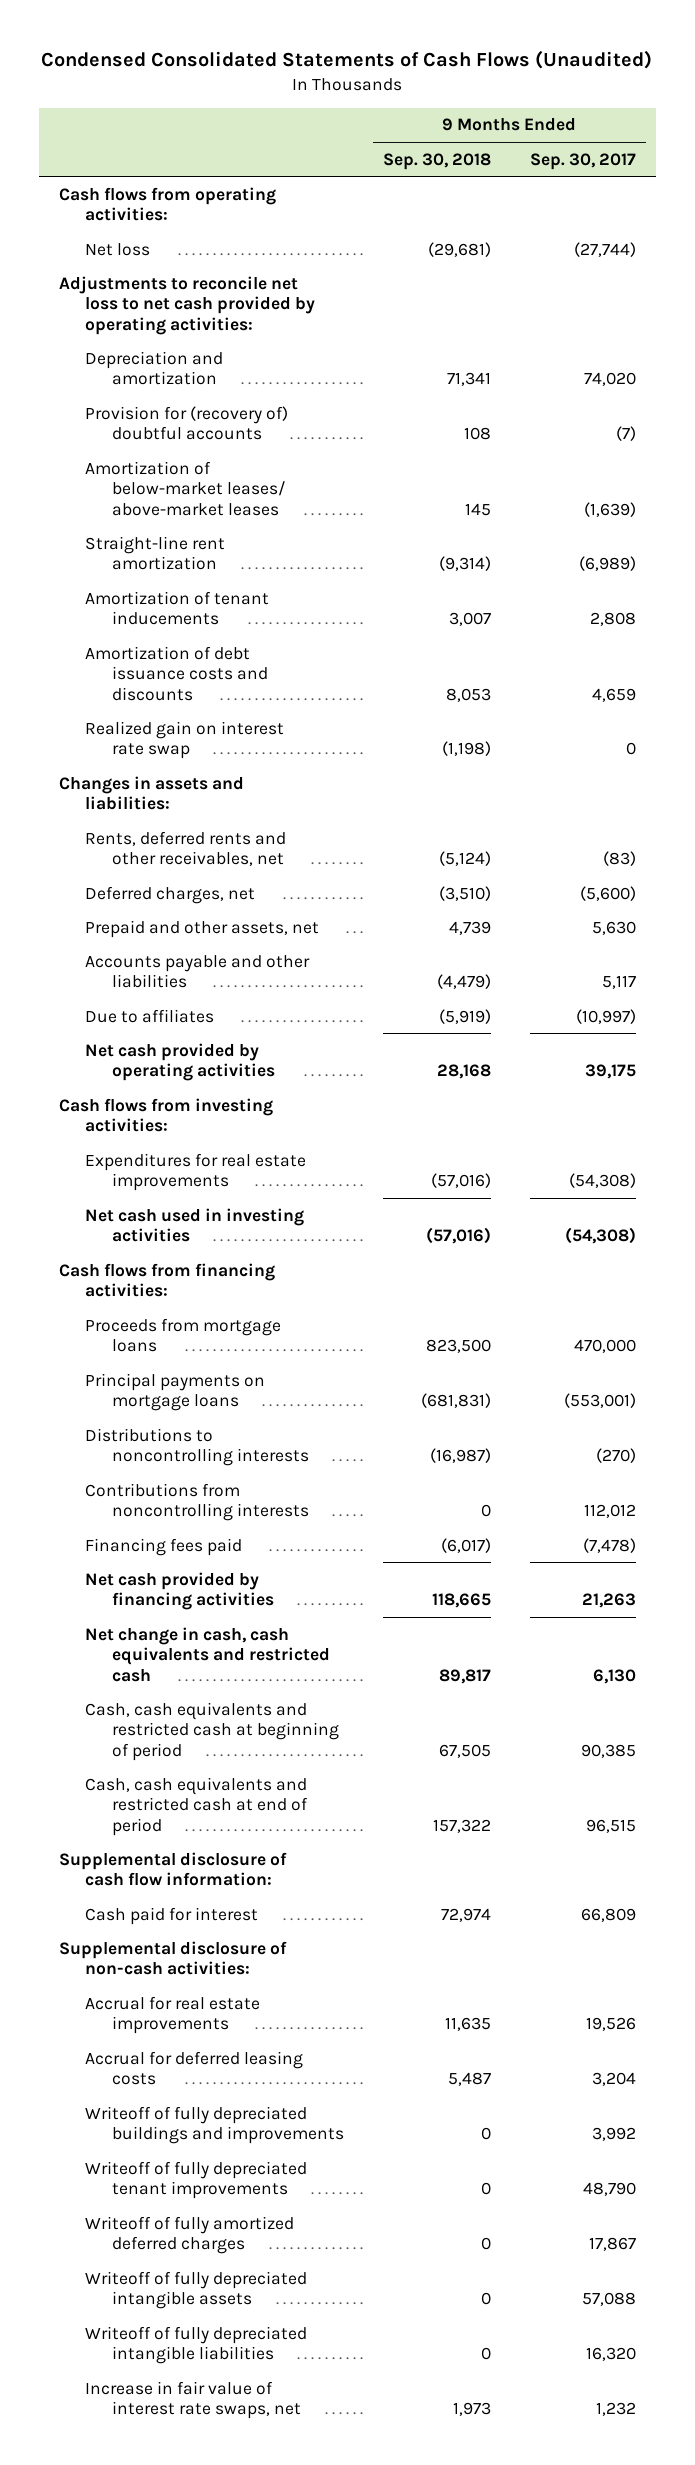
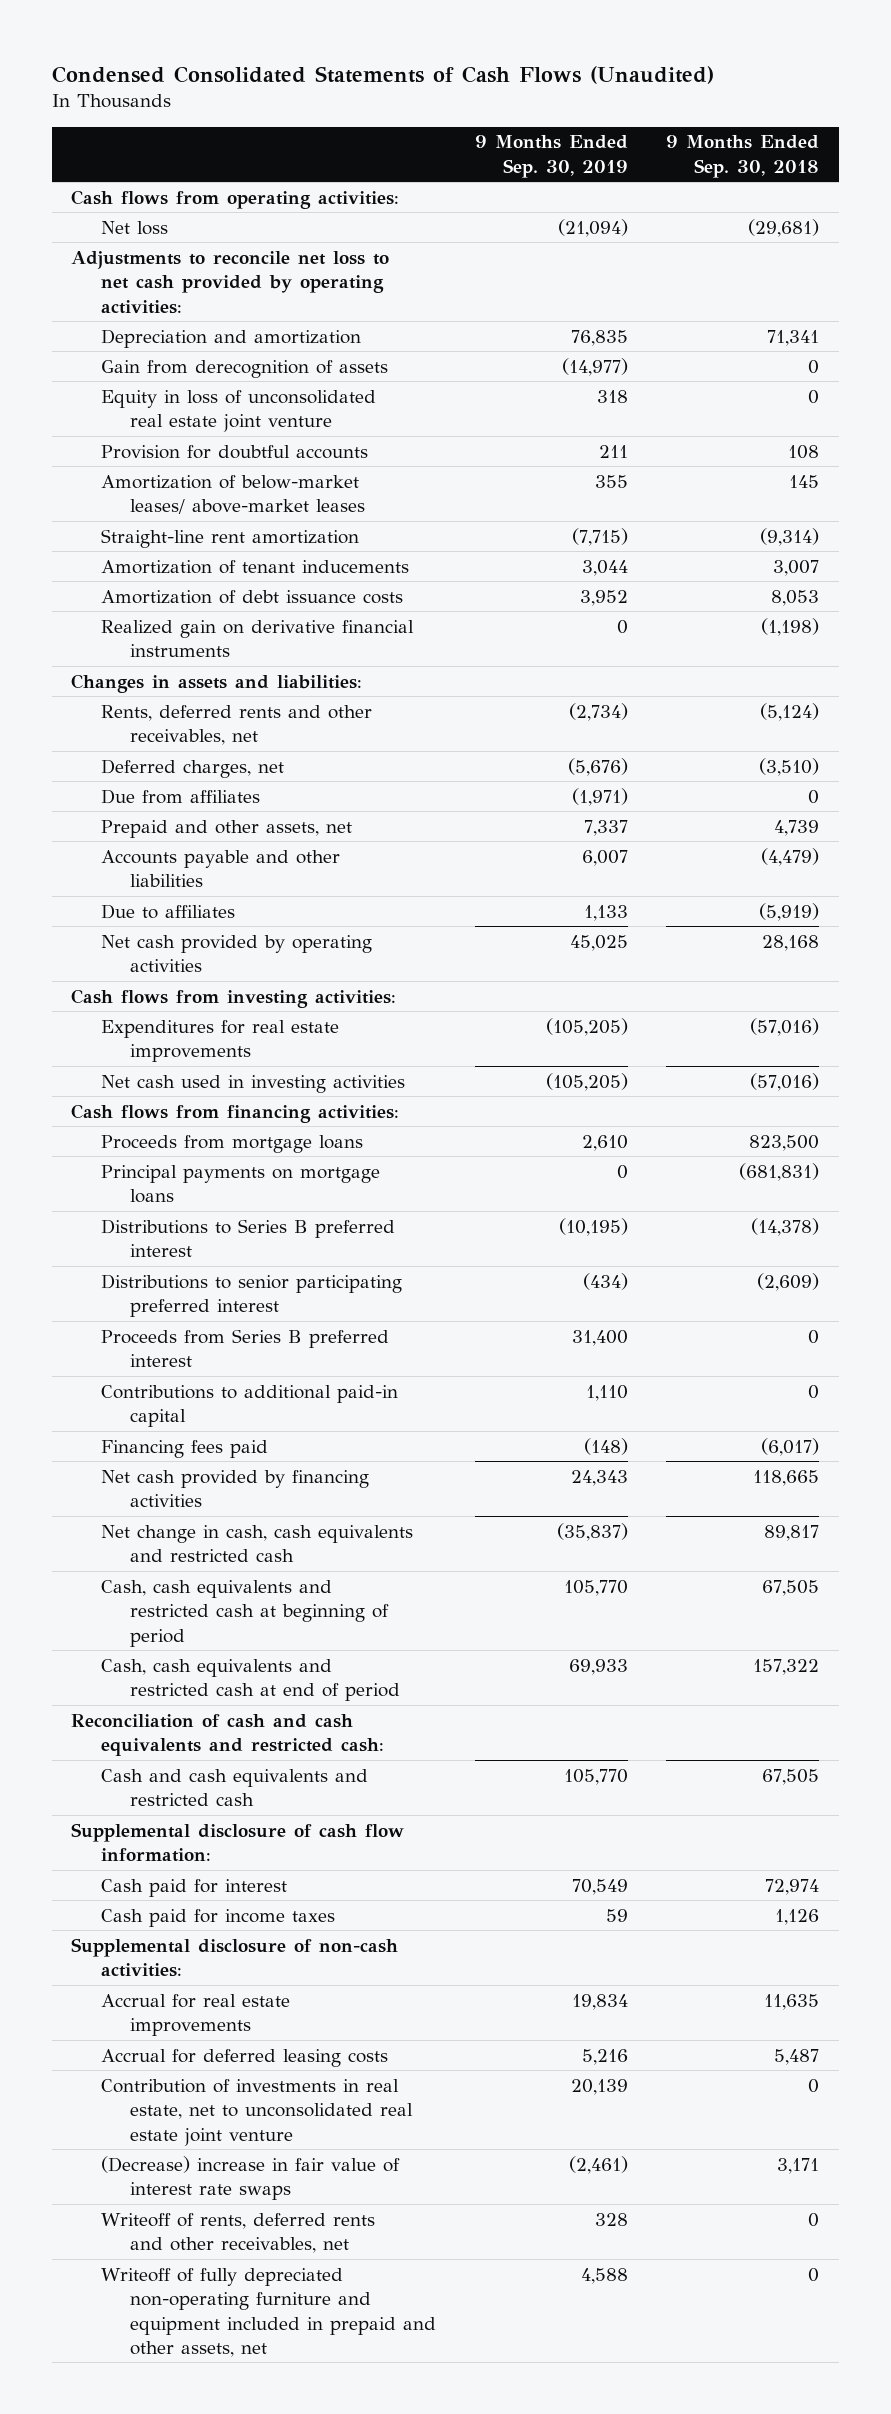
[530,152,637,170] Sep. 30, 2017 -> none
none -> [474,135,628,178] 9 Months Ended Sep. 30, 2019
none -> [100,359,388,378] Gain from derecognition of assets
none -> [100,389,376,433] Equity in loss of unconsolidated real estate joint venture
[85,405,289,441] Provision for (recovery of) doubtful accounts -> [100,444,368,459] Provision for doubtful accounts
[85,645,268,701] Amortization of debt issuance costs and discounts -> [100,589,403,604] Amortization of debt issuance costs
[85,720,285,760] Realized gain on interest rate swap -> [100,619,414,658] Realized gain on derivative financial instruments
none -> [100,788,260,804] Due from affiliates
none -> [100,1218,395,1258] Distributions to Series B preferred interest
[85,1427,309,1467] Distributions to noncontrolling interests -> [100,1273,402,1318] Distributions to senior participating preferred interest
[429,1448,491,1464] (16,987) -> [757,1272,820,1291] (2,609)
[85,1482,309,1522] Contributions from noncontrolling interests -> [100,1328,389,1368] Proceeds from Series B preferred interest
none -> [100,1384,398,1428] Contributions to additional paid-in capital
none -> [71,1713,384,1757] Reconciliation of cash and cash equivalents and restricted cash:
none -> [100,1768,368,1807] Cash and cash equivalents and restricted cash
none -> [100,1908,335,1927] Cash paid for income taxes
[85,2105,344,2145] Writeoff of fully depreciated buildings and improvements -> none
[85,2160,308,2200] Writeoff of fully depreciated tenant improvements -> none
[85,2215,295,2255] Writeoff of fully amortized deferred charges -> none
[85,2270,308,2310] Writeoff of fully depreciated intangible assets -> none
[85,2325,308,2365] Writeoff of fully depreciated intangible liabilities -> none
none -> [100,2078,413,2146] Contribution of investments in real estate, net to unconsolidated real estate joint venture
[85,2380,301,2420] Increase in fair value of interest rate swaps, net -> [100,2155,400,2201] (Decrease) increase in fair value of interest rate swaps
[452,2402,491,2417] 1,973 -> [777,2157,820,2174] 3,171
none -> [100,2212,375,2254] Writeoff of rents, deferred rents and other receivables, net
none -> [100,2267,436,2357] Writeoff of fully depreciated non-operating furniture and equipment included in prepaid and other assets, net

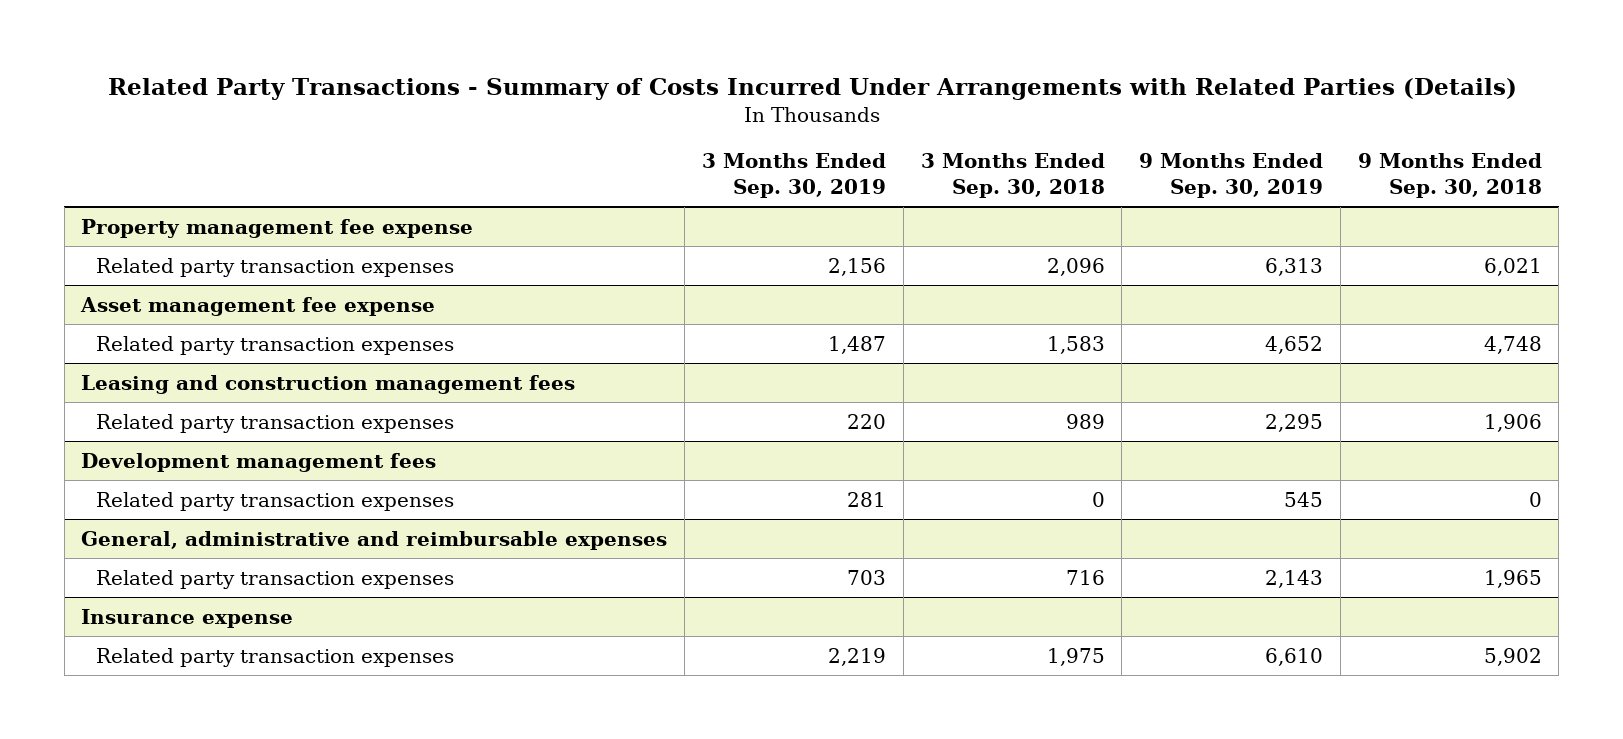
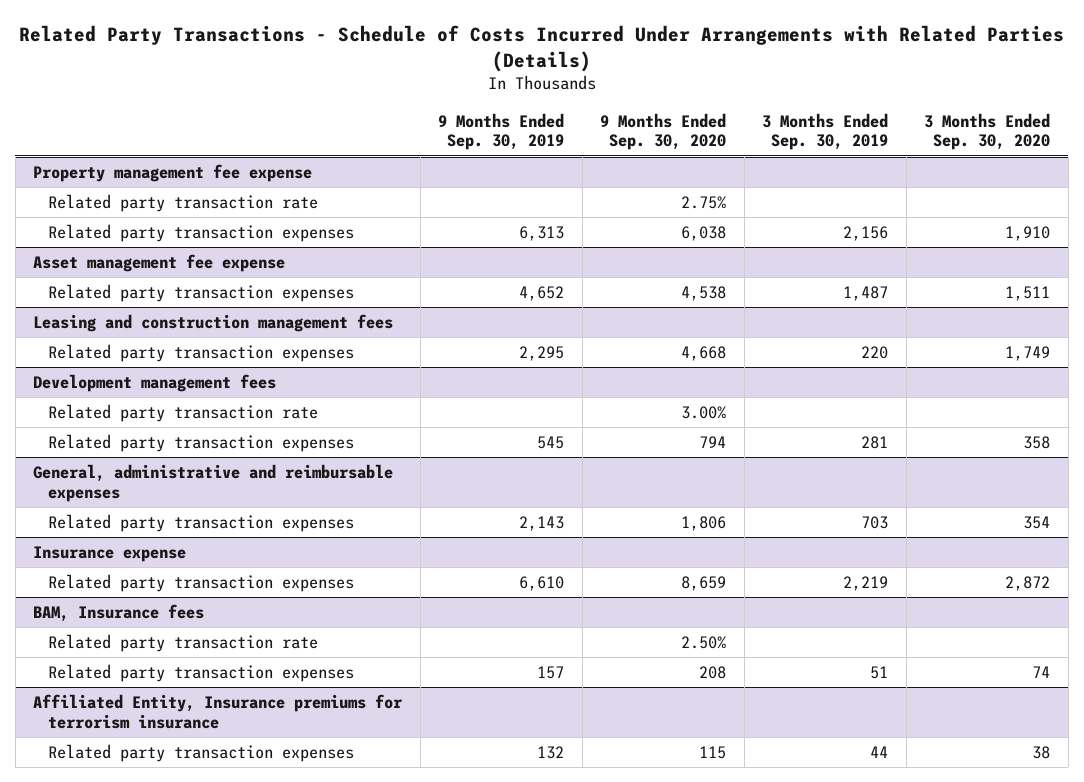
[107,78,1517,101] Related Party Transactions - Summary of Costs Incurred Under Arrangements with Related Parties (Details) -> [18,24,1064,72] Related Party Transactions - Schedule of Costs Incurred Under Arrangements with Related Parties (Details)
[920,153,1105,199] 3 Months Ended Sep. 30, 2018 -> none
[1357,153,1542,199] 9 Months Ended Sep. 30, 2018 -> none
none -> [600,112,727,151] 9 Months Ended Sep. 30, 2020
none -> [924,112,1051,151] 3 Months Ended Sep. 30, 2020
none -> [47,193,318,212] Related party transaction rate
none -> [47,403,318,422] Related party transaction rate
none -> [33,603,205,622] BAM, Insurance fees
none -> [47,633,318,652] Related party transaction rate
none -> [47,663,354,682] Related party transaction expenses
none -> [33,693,404,729] Affiliated Entity, Insurance premiums for terrorism insurance
none -> [47,743,354,762] Related party transaction expenses

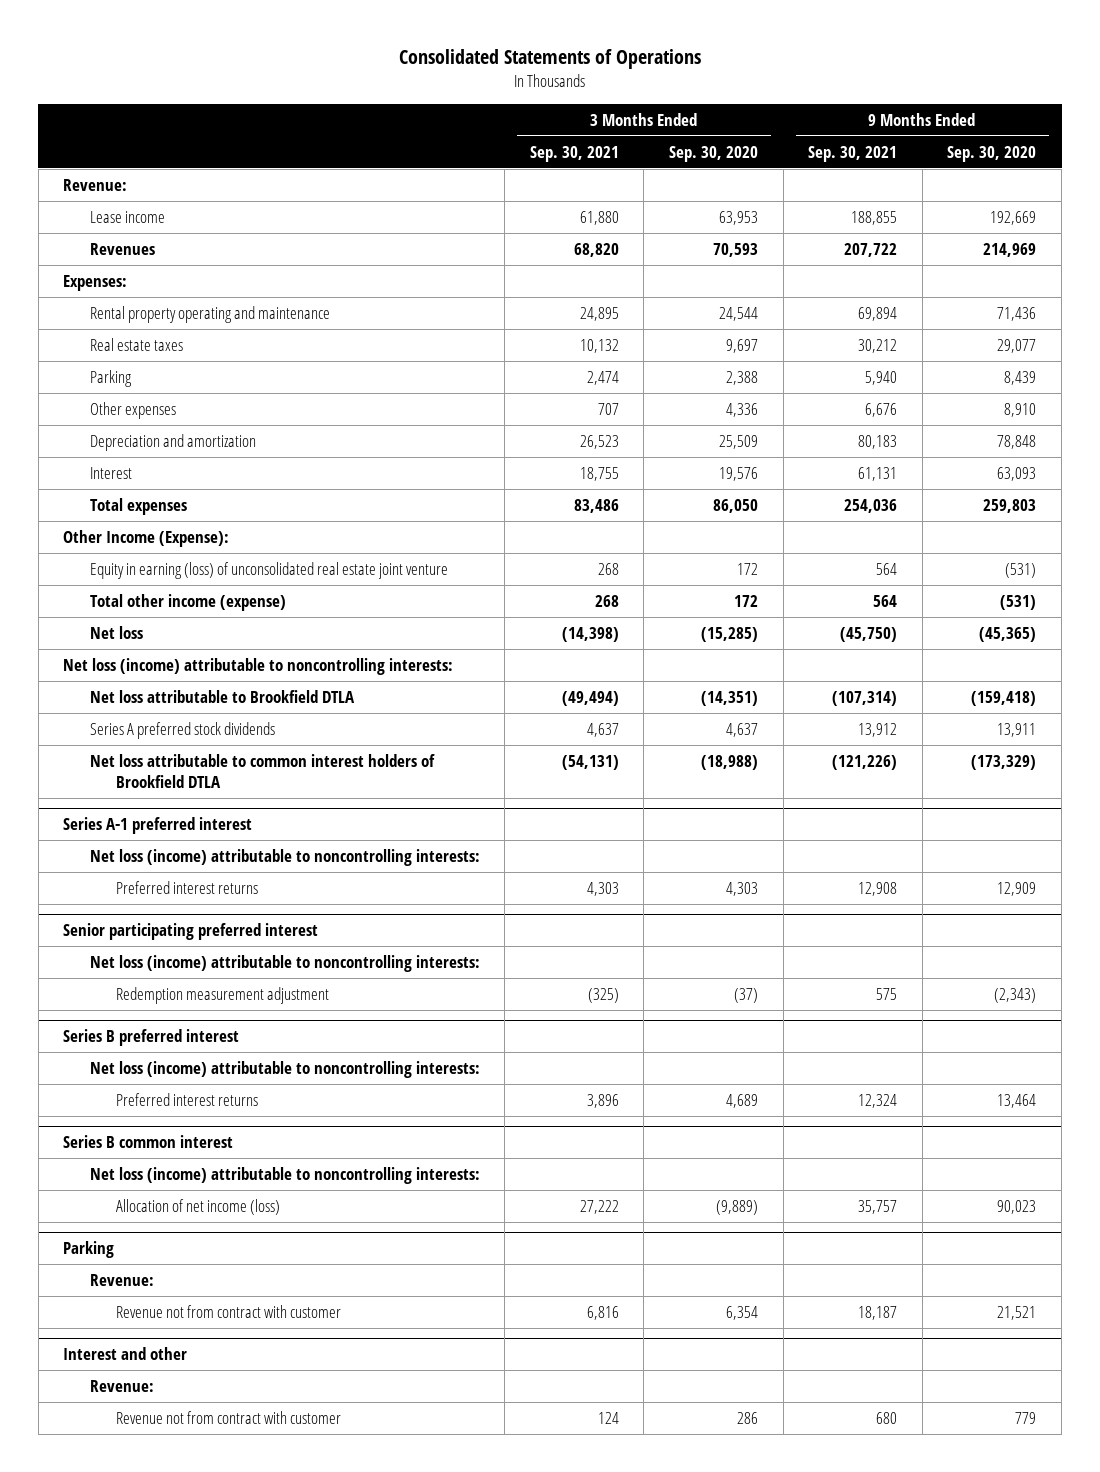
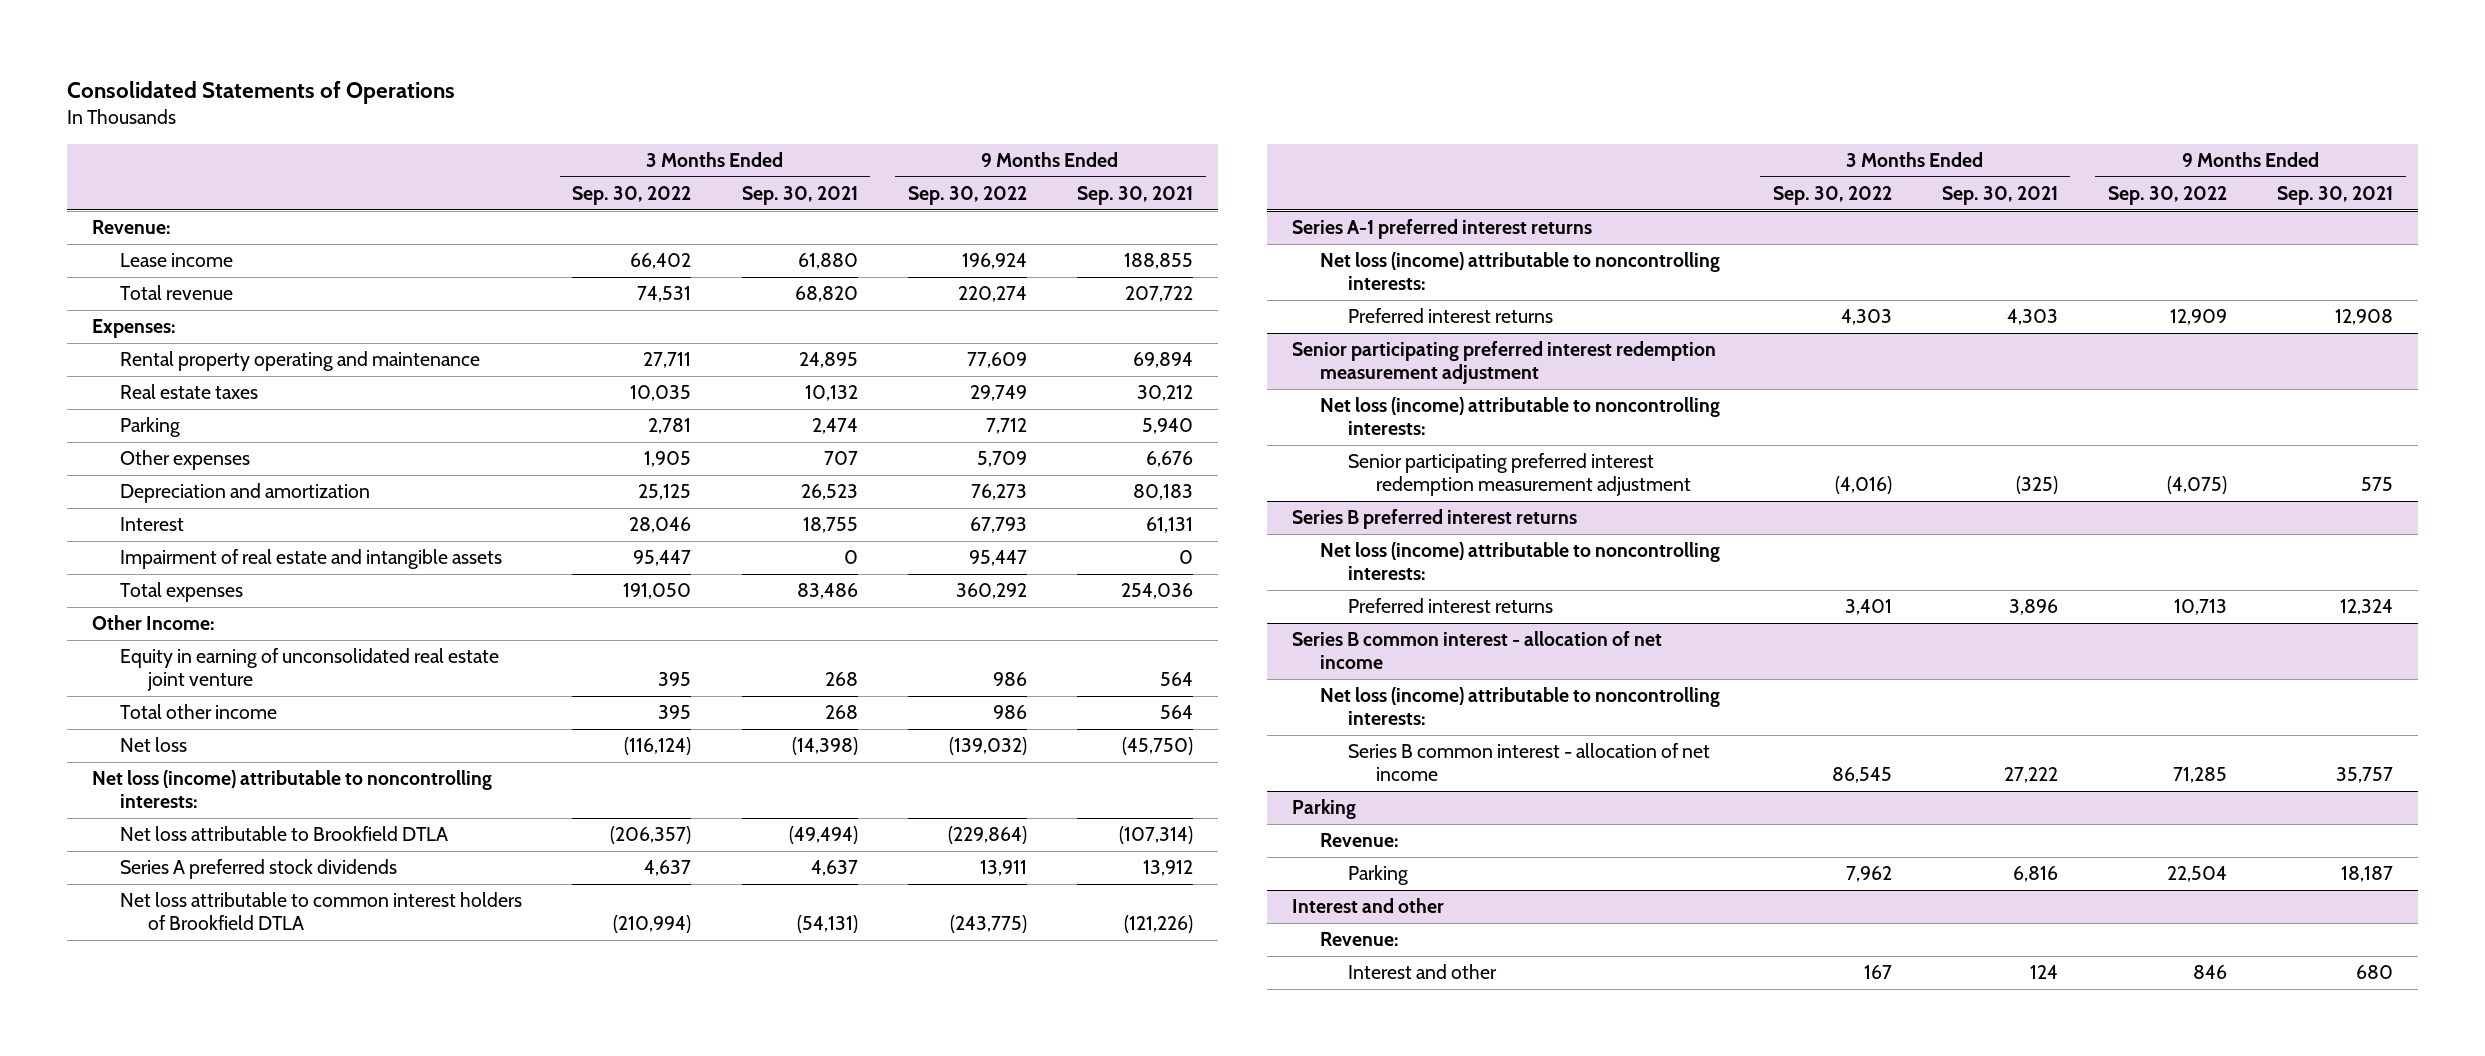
[669,145,759,162] Sep. 30, 2020 -> none
[947,145,1037,162] Sep. 30, 2020 -> none
none -> [572,186,692,206] Sep. 30, 2022
none -> [907,186,1027,206] Sep. 30, 2022
[89,242,155,255] Revenues -> [120,285,234,301] Total revenue
none -> [120,549,503,570] Impairment of real estate and intangible assets
[63,529,230,547] Other Income (Expense): -> [92,615,216,631] Other Income:
[89,561,448,579] Equity in earning (loss) of unconsolidated real estate joint venture -> [120,648,500,692] Equity in earning of unconsolidated real estate joint venture
[89,593,286,611] Total other income (expense) -> [120,704,278,720] Total other income
[63,817,253,835] Series A-1 preferred interest -> [1292,219,1593,240] Series A-1 preferred interest returns
[63,923,319,941] Senior participating preferred interest -> [1292,341,1717,385] Senior participating preferred interest redemption measurement adjustment
[115,986,329,1004] Redemption measurement adjustment -> [1348,453,1691,497] Senior participating preferred interest redemption measurement adjustment
[63,1029,240,1047] Series B preferred interest -> [1292,509,1578,530] Series B preferred interest returns
[63,1135,234,1149] Series B common interest -> [1292,631,1663,670] Series B common interest - allocation of net income
[115,1198,280,1215] Allocation of net income (loss) -> [1348,743,1711,782] Series B common interest - allocation of net income
[115,1304,341,1318] Revenue not from contract with customer -> [1348,865,1409,886] Parking
[115,1410,341,1424] Revenue not from contract with customer -> [1348,964,1498,980] Interest and other

